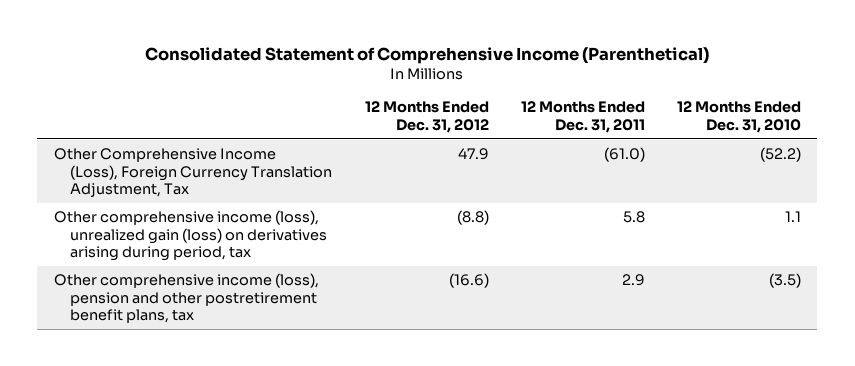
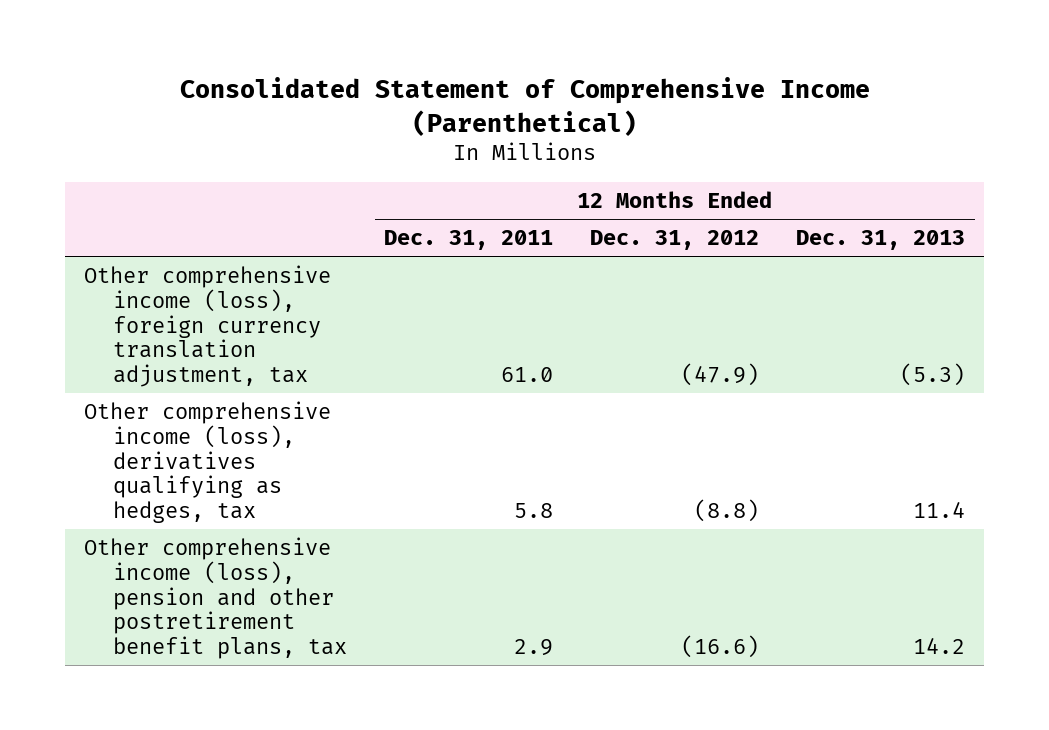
[677,101,802,133] 12 Months Ended Dec. 31, 2010 -> none
none -> [796,230,966,251] Dec. 31, 2013
[53,148,333,197] Other Comprehensive Income (Loss), Foreign Currency Translation Adjustment, Tax -> [83,265,331,388] Other comprehensive income (loss), foreign currency translation adjustment, tax
[457,148,489,161] 47.9 -> [681,363,760,387] (47.9)
[603,147,645,163] (61.0) -> [501,367,554,383] 61.0
[53,210,328,261] Other comprehensive income (loss), unrealized gain (loss) on derivatives arising during period, tax -> [83,401,331,524] Other comprehensive income (loss), derivatives qualifying as hedges, tax

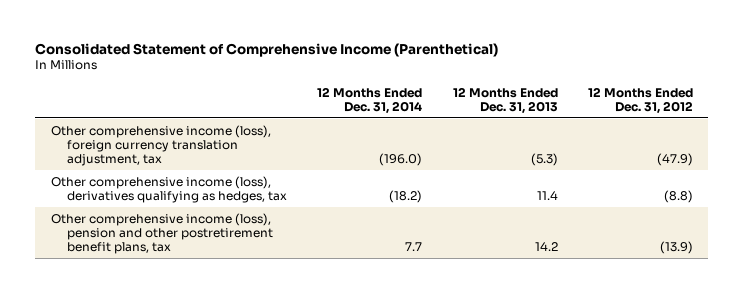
[384,230,554,251] Dec. 31, 2011 -> none
none -> [317,86,423,114] 12 Months Ended Dec. 31, 2014
[681,635,760,659] (16.6) -> [660,240,694,254] (13.9)

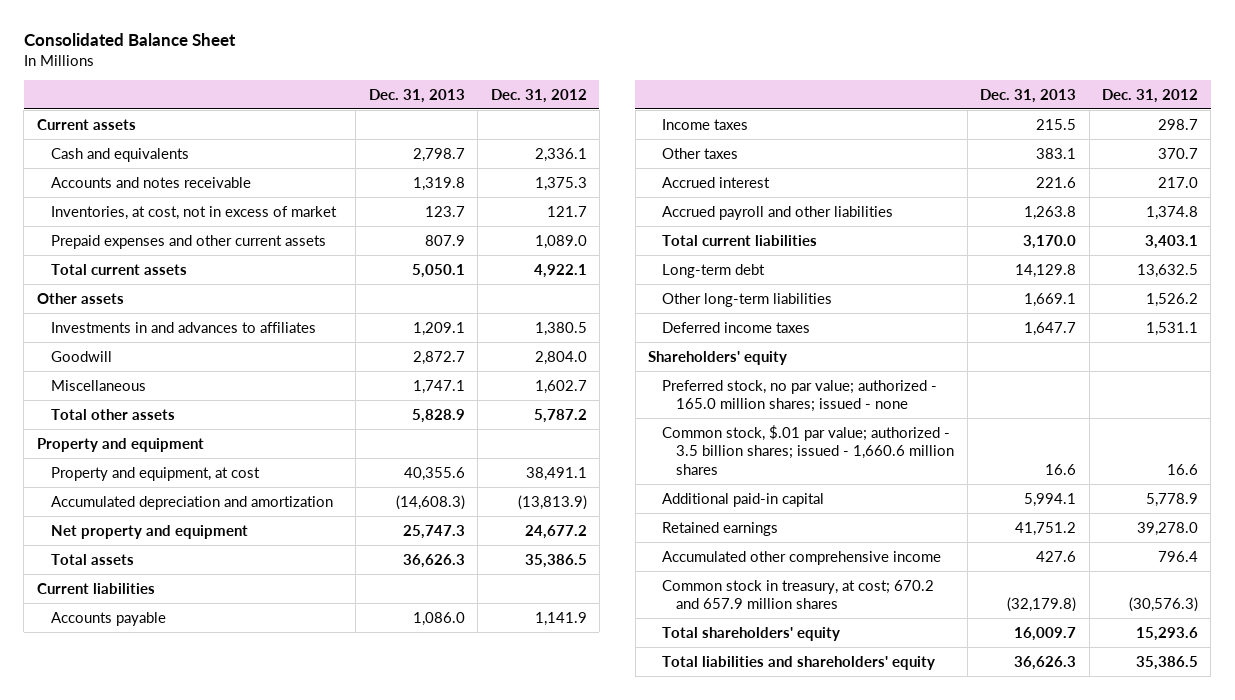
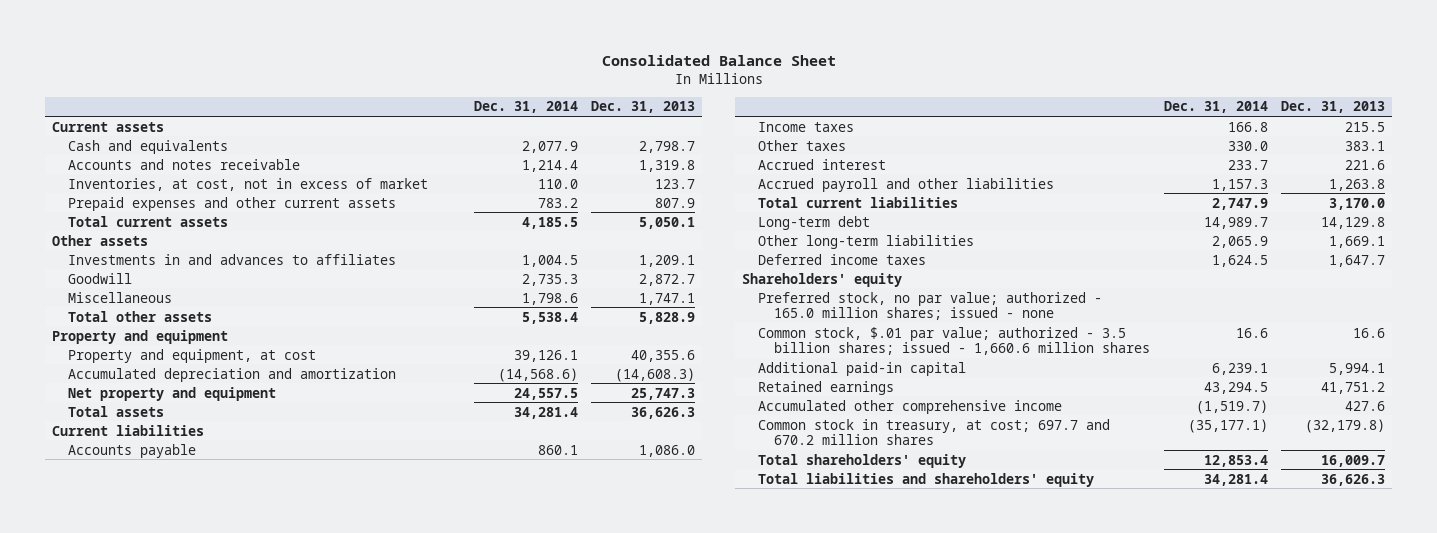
[490,88,587,103] Dec. 31, 2012 -> none
none -> [473,101,578,114] Dec. 31, 2014
[662,579,935,610] Common stock in treasury, at cost; 670.2 and 657.9 million shares -> [758,418,1111,446] Common stock in treasury, at cost; 697.7 and 670.2 million shares

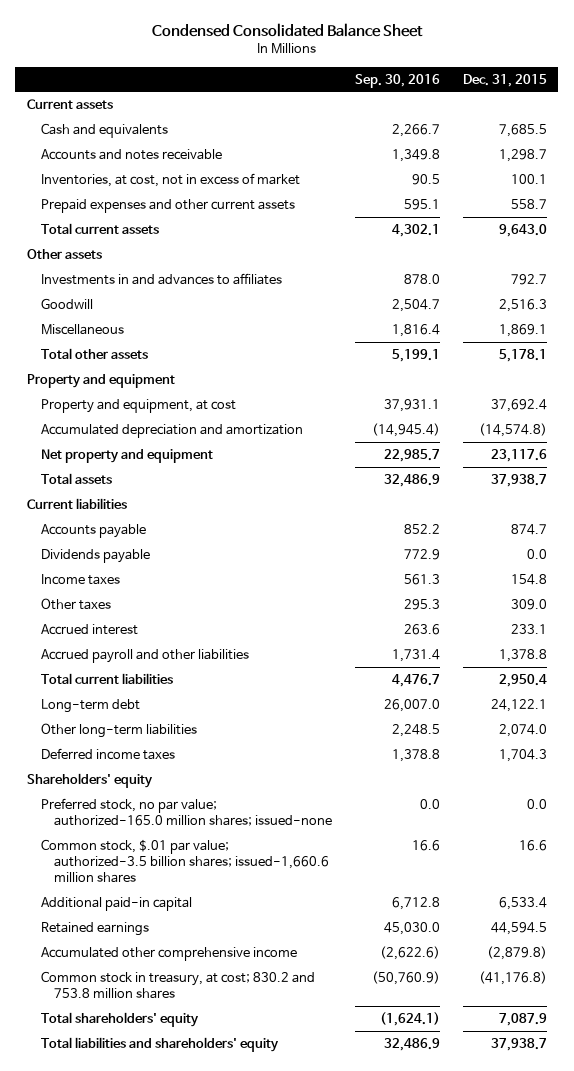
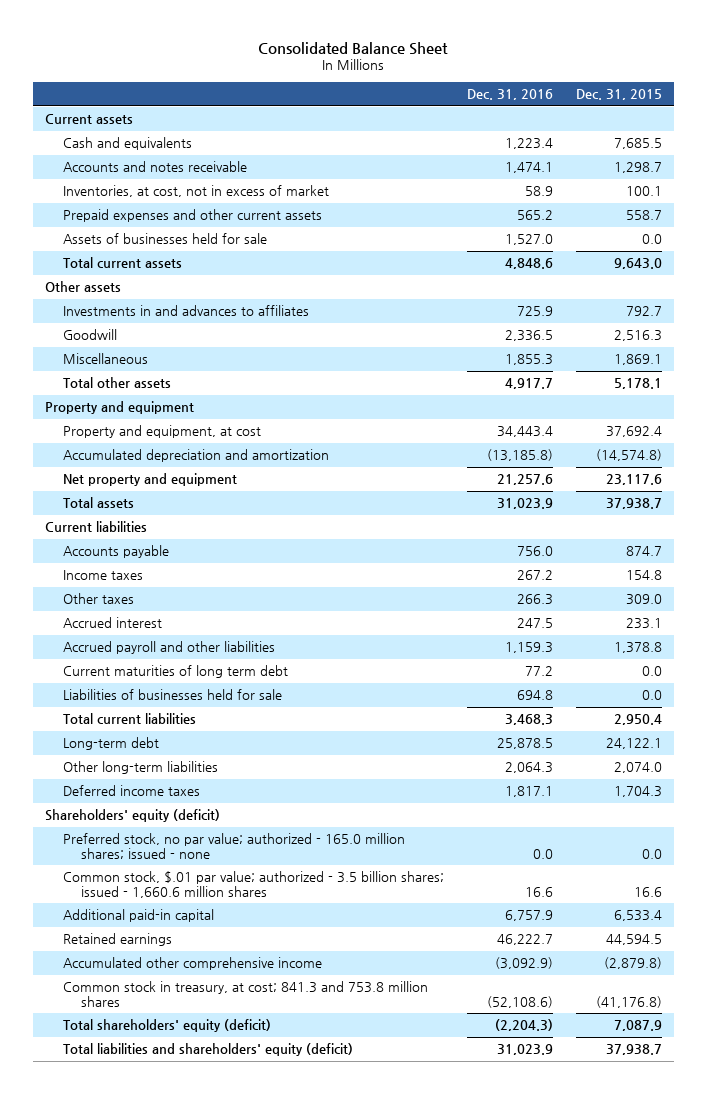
[151,22,423,37] Condensed Consolidated Balance Sheet -> [258,41,449,55] Consolidated Balance Sheet
[355,73,441,88] Sep. 30, 2016 -> none
none -> [466,89,553,101] Dec. 31, 2016
none -> [62,233,267,245] Assets of businesses held for sale
[40,549,150,564] Dividends payable -> none
none -> [62,665,288,679] Current maturities of long term debt
none -> [62,689,282,701] Liabilities of businesses held for sale
[26,773,153,789] Shareholders' equity -> [44,809,220,823] Shareholders' equity (deficit)
[40,798,333,827] Preferred stock, no par value; authorized-165.0 million shares; issued-none -> [62,833,405,859] Preferred stock, no par value; authorized - 165.0 million shares; issued - none
[40,839,330,884] Common stock, $.01 par value; authorized-3.5 billion shares; issued-1,660.6 million shares -> [62,871,444,898] Common stock, $.01 par value; authorized - 3.5 billion shares; issued - 1,660.6 million shares
[40,971,315,1000] Common stock in treasury, at cost; 830.2 and 753.8 million shares -> [62,981,428,1007] Common stock in treasury, at cost; 841.3 and 753.8 million shares
[40,1012,199,1028] Total shareholders' equity -> [62,1019,271,1033] Total shareholders' equity (deficit)
[40,1037,279,1053] Total liabilities and shareholders' equity -> [62,1043,353,1057] Total liabilities and shareholders' equity (deficit)

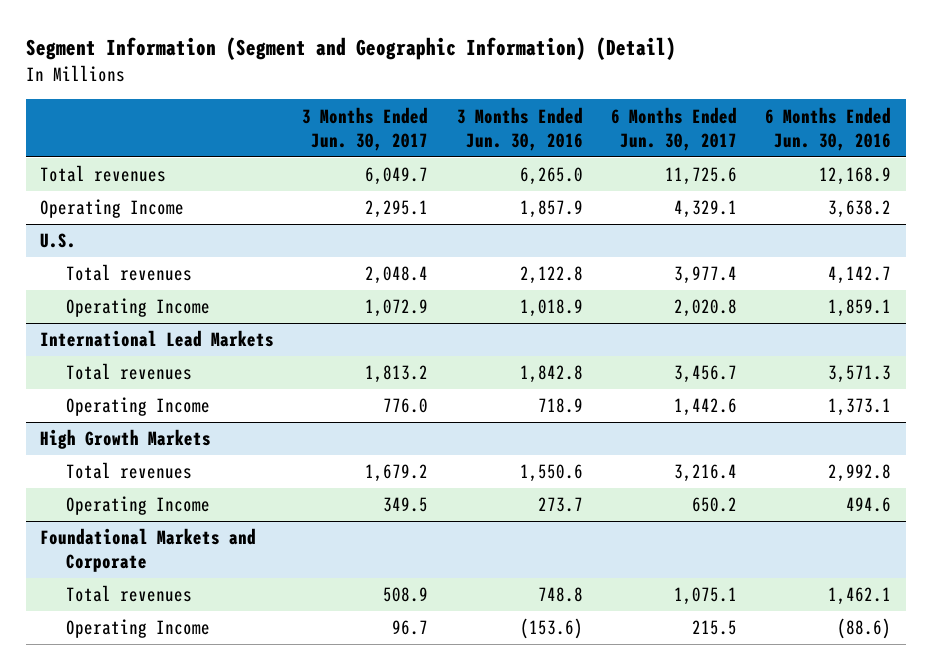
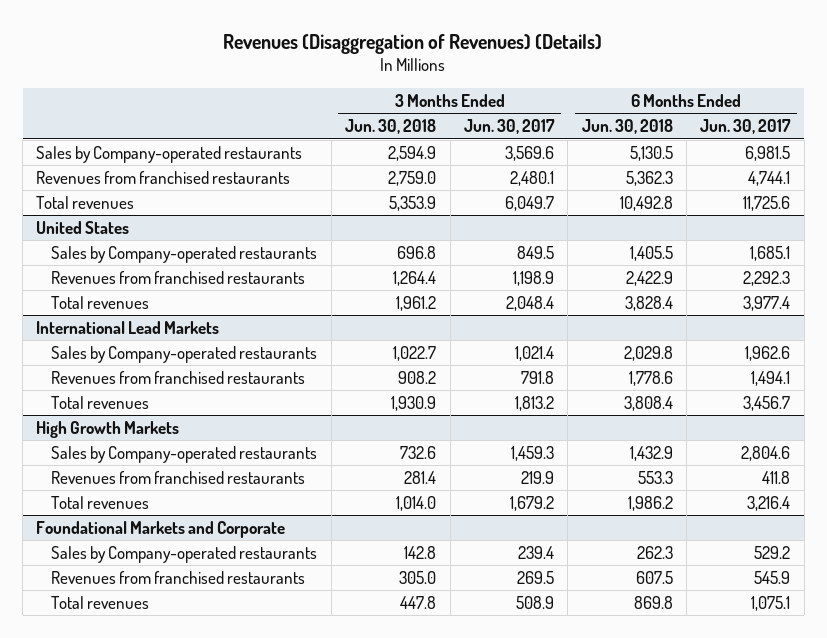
[25,37,676,61] Segment Information (Segment and Geographic Information) (Detail) -> [223,33,603,54] Revenues (Disaggregation of Revenues) (Details)
[456,106,583,151] 3 Months Ended Jun. 30, 2016 -> none
[765,106,892,151] 6 Months Ended Jun. 30, 2016 -> none
none -> [345,119,437,135] Jun. 30, 2018
none -> [581,119,673,135] Jun. 30, 2018
none -> [36,145,303,163] Sales by Company-operated restaurants
none -> [36,170,291,184] Revenues from franchised restaurants
[40,199,185,219] Operating Income -> none
[40,233,77,249] U.S. -> [36,220,130,234] United States
none -> [51,245,318,263] Sales by Company-operated restaurants
none -> [51,270,306,284] Revenues from franchised restaurants
[66,298,211,318] Operating Income -> none
none -> [51,345,318,363] Sales by Company-operated restaurants
none -> [51,370,306,384] Revenues from franchised restaurants
[66,397,211,417] Operating Income -> none
none -> [51,445,318,463] Sales by Company-operated restaurants
none -> [51,470,306,484] Revenues from franchised restaurants
[66,496,211,516] Operating Income -> none
none -> [51,545,318,563] Sales by Company-operated restaurants
none -> [51,570,306,584] Revenues from franchised restaurants
[66,619,211,639] Operating Income -> none

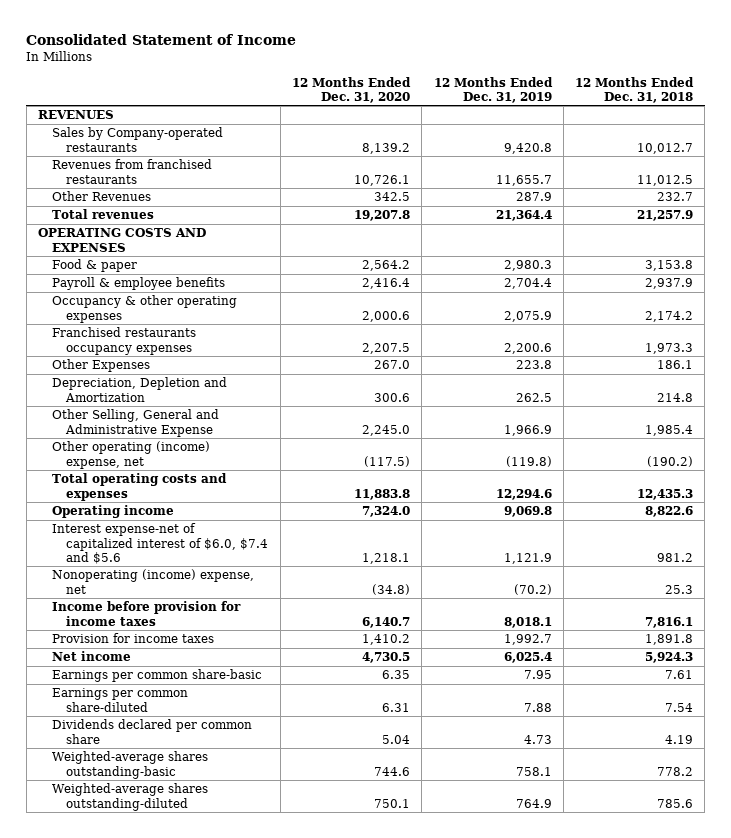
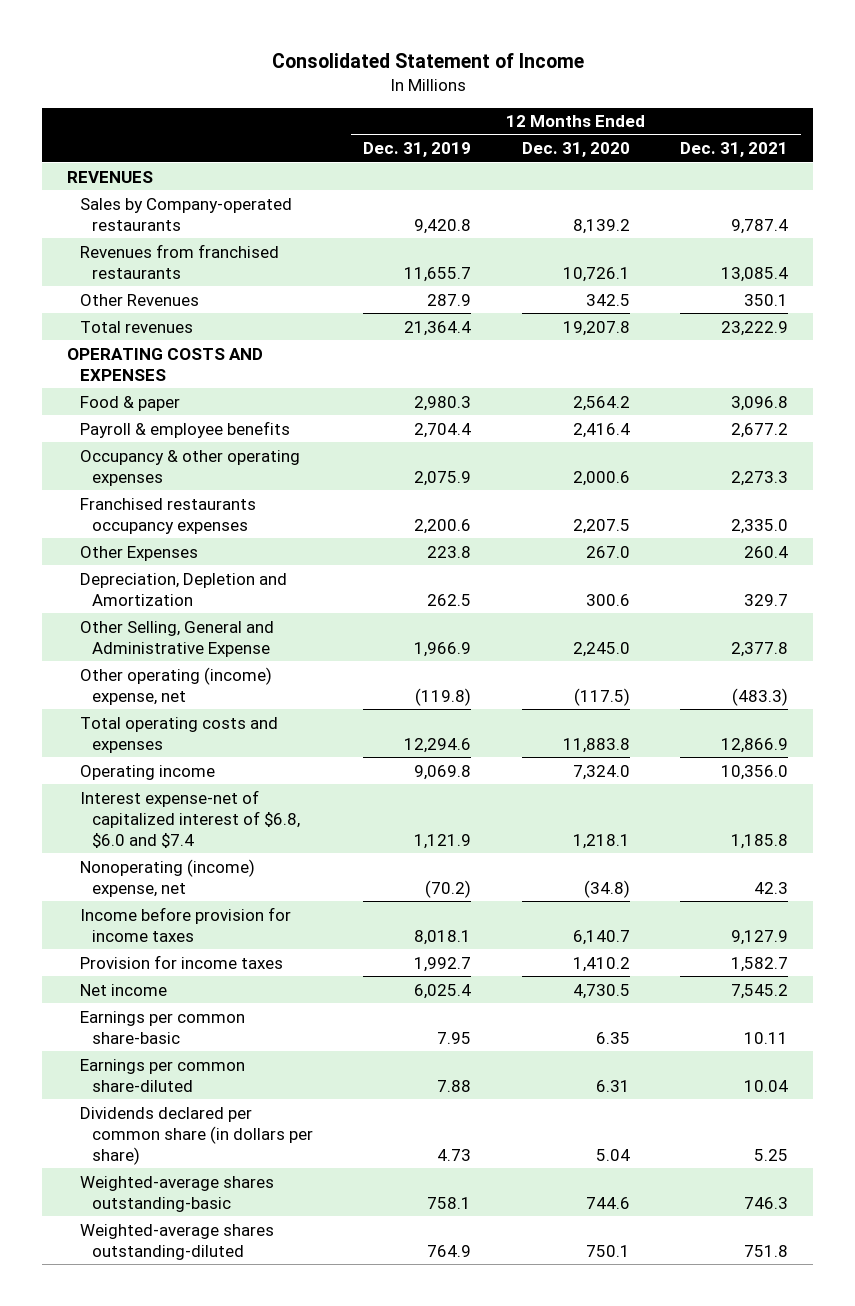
[575,76,695,103] 12 Months Ended Dec. 31, 2018 -> none
none -> [679,142,788,158] Dec. 31, 2021
[52,523,269,564] Interest expense-net of capitalized interest of $6.0, $7.4 and $5.6 -> [79,789,300,848] Interest expense-net of capitalized interest of $6.8, $6.0 and $7.4
[52,719,253,744] Dividends declared per common share -> [79,1106,313,1165] Dividends declared per common share (in dollars per share)

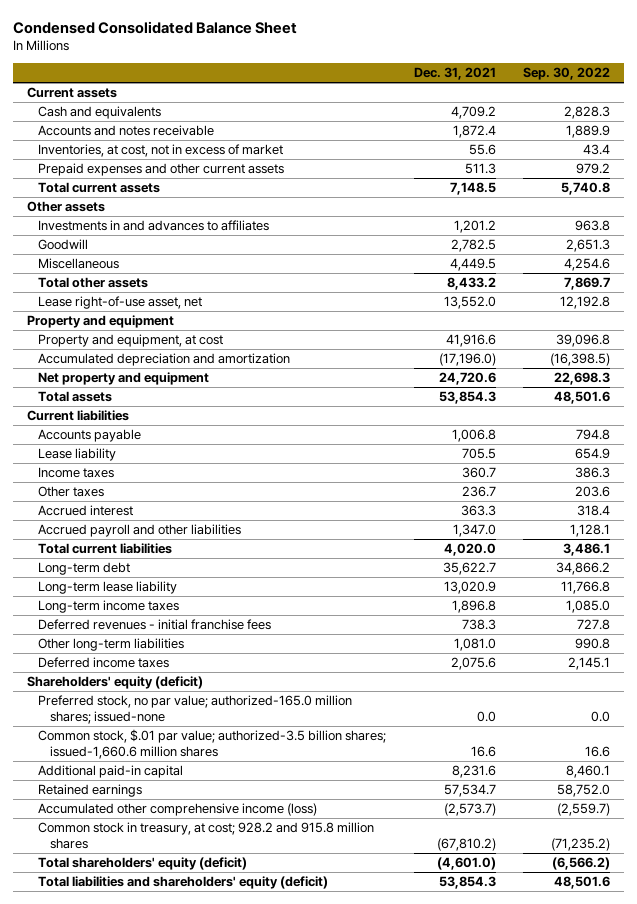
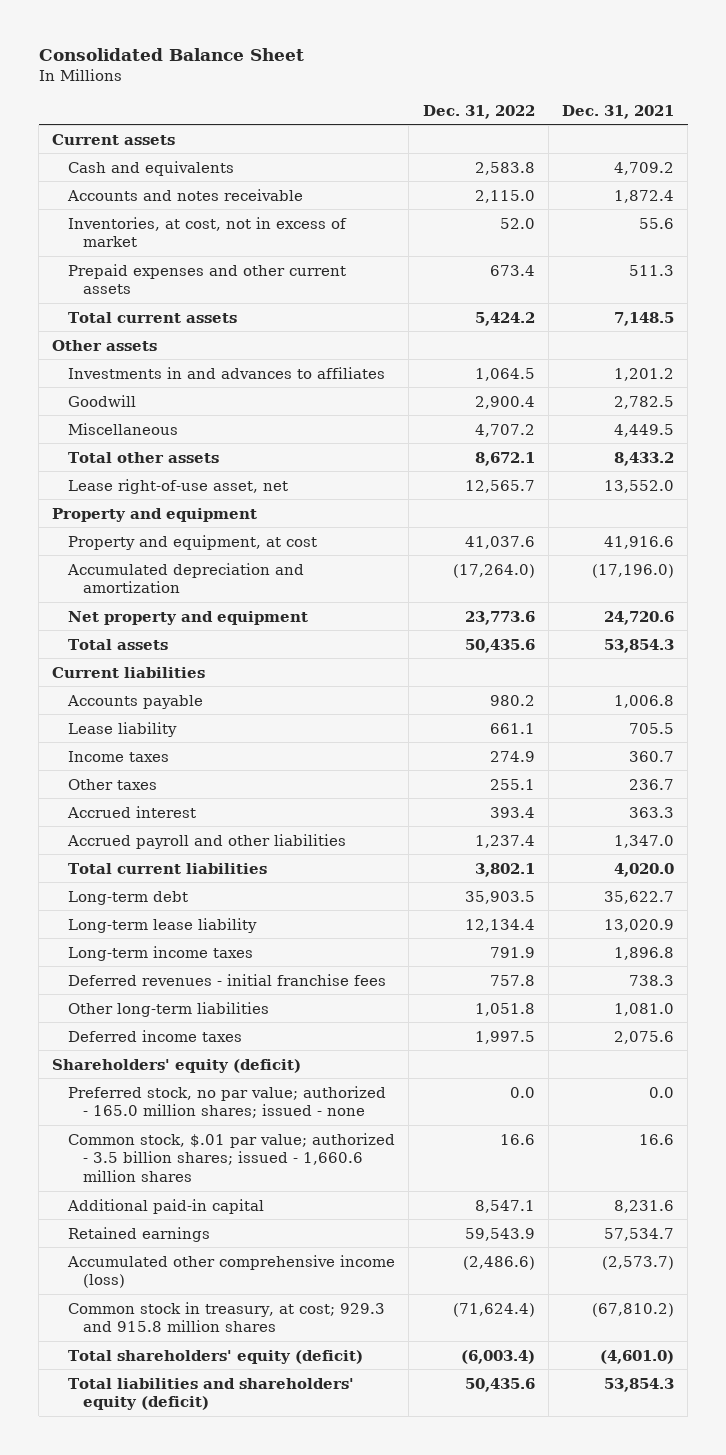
[12,20,297,34] Condensed Consolidated Balance Sheet -> [38,48,304,62] Consolidated Balance Sheet
[522,67,610,81] Sep. 30, 2022 -> none
none -> [422,104,535,119] Dec. 31, 2022
[38,695,353,725] Preferred stock, no par value; authorized-165.0 million shares; issued-none -> [67,1085,386,1119] Preferred stock, no par value; authorized - 165.0 million shares; issued - none
[38,729,387,760] Common stock, $.01 par value; authorized-3.5 billion shares; issued-1,660.6 million shares -> [67,1132,395,1182] Common stock, $.01 par value; authorized - 3.5 billion shares; issued - 1,660.6 million shares
[38,822,375,850] Common stock in treasury, at cost; 928.2 and 915.8 million shares -> [67,1301,385,1333] Common stock in treasury, at cost; 929.3 and 915.8 million shares

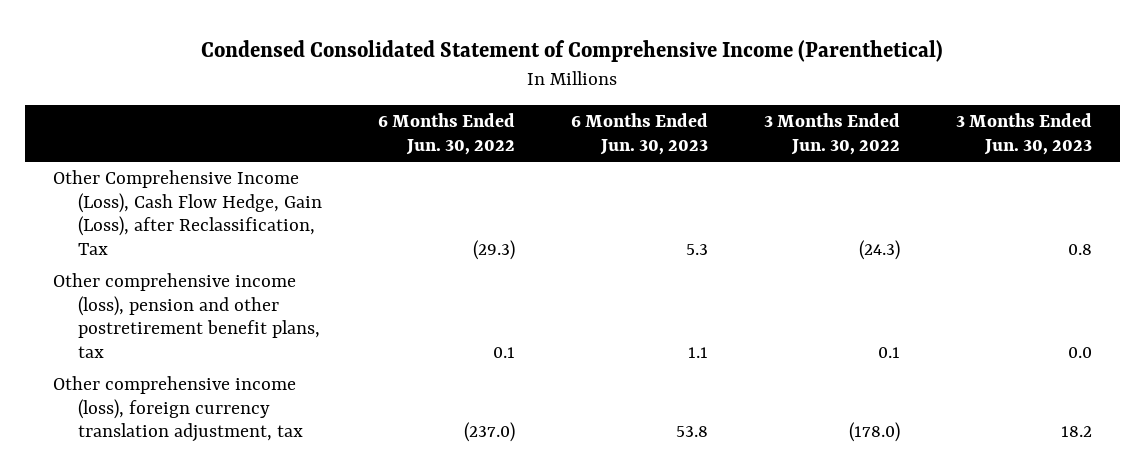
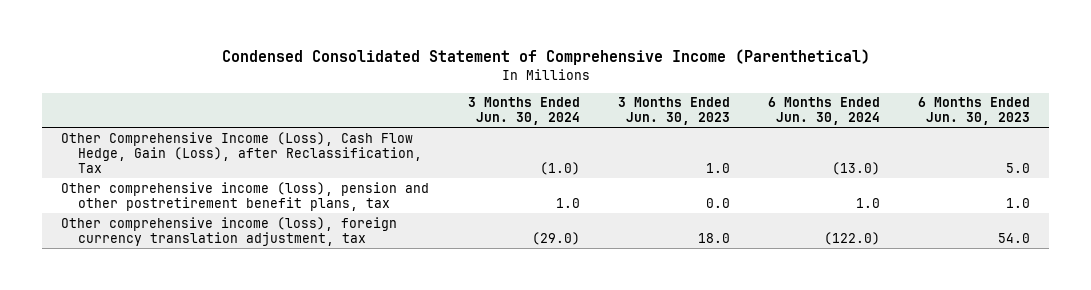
[377,113,515,156] 6 Months Ended Jun. 30, 2022 -> none
[763,113,900,156] 3 Months Ended Jun. 30, 2022 -> none
none -> [467,97,580,126] 3 Months Ended Jun. 30, 2024
none -> [767,97,880,126] 6 Months Ended Jun. 30, 2024
[685,244,708,256] 5.3 -> [1006,162,1031,173] 5.0
[1067,244,1092,256] 0.8 -> [705,162,730,173] 1.0
[687,347,708,359] 1.1 -> [1006,197,1031,208] 1.0
[675,426,708,438] 53.8 -> [998,232,1031,243] 54.0
[1060,426,1092,438] 18.2 -> [697,232,730,243] 18.0

